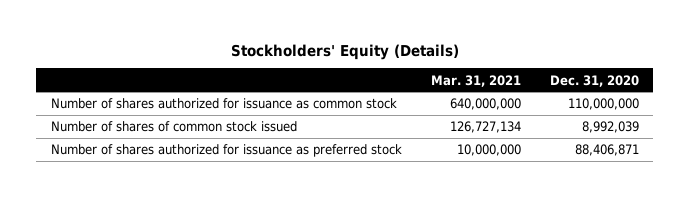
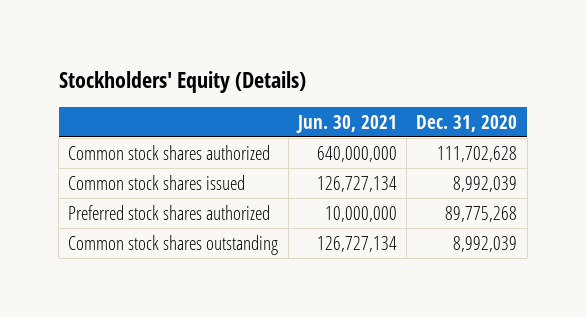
[430,74,521,87] Mar. 31, 2021 -> none
none -> [295,114,397,133] Jun. 30, 2021
[50,98,397,110] Number of shares authorized for issuance as common stock -> [68,144,271,160] Common stock shares authorized
[567,98,639,111] 110,000,000 -> [437,145,518,162] 111,702,628
[50,121,297,133] Number of shares of common stock issued -> [68,174,246,190] Common stock shares issued
[50,144,402,158] Number of shares authorized for issuance as preferred stock -> [68,204,271,220] Preferred stock shares authorized
[574,144,639,157] 88,406,871 -> [445,205,518,222] 89,775,268
none -> [68,234,279,255] Common stock shares outstanding

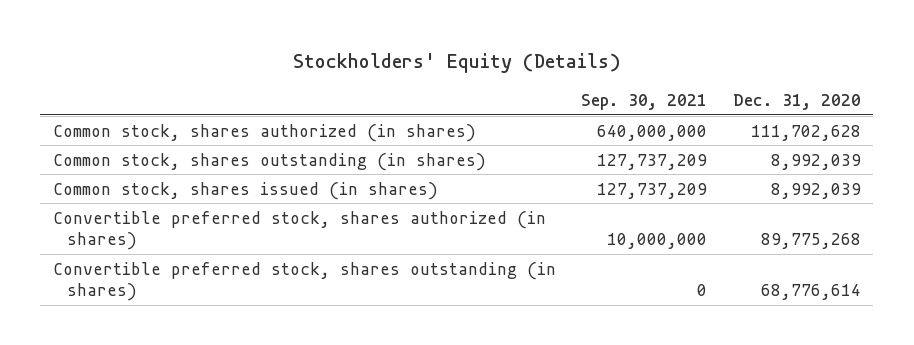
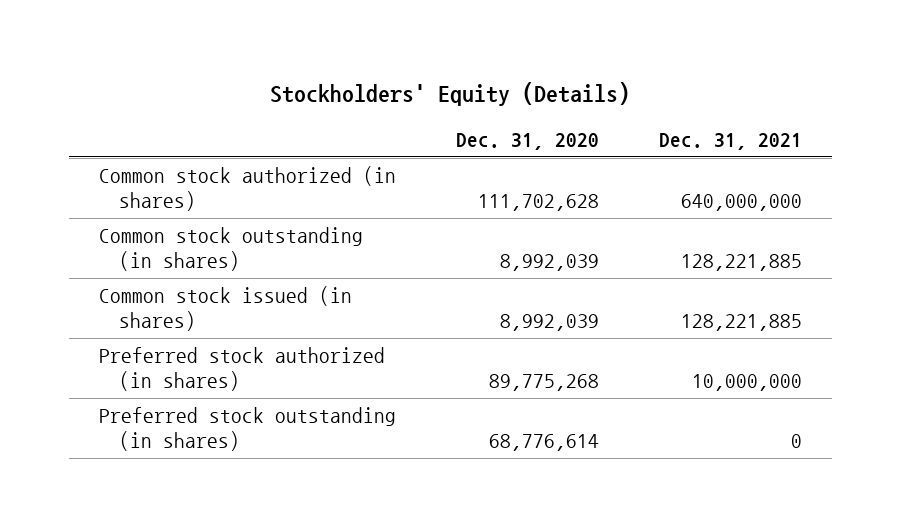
[581,94,708,111] Sep. 30, 2021 -> none
none -> [658,132,802,150] Dec. 31, 2021
[53,123,477,142] Common stock, shares authorized (in shares) -> [98,166,396,212] Common stock authorized (in shares)
[53,152,487,171] Common stock, shares outstanding (in shares) -> [98,227,363,272] Common stock outstanding (in shares)
[53,181,439,200] Common stock, shares issued (in shares) -> [98,286,352,332] Common stock issued (in shares)
[53,210,547,251] Convertible preferred stock, shares authorized (in shares) -> [98,347,385,392] Preferred stock authorized (in shares)
[53,261,557,302] Convertible preferred stock, shares outstanding (in shares) -> [98,407,396,452] Preferred stock outstanding (in shares)

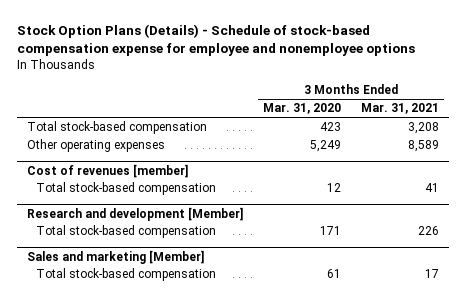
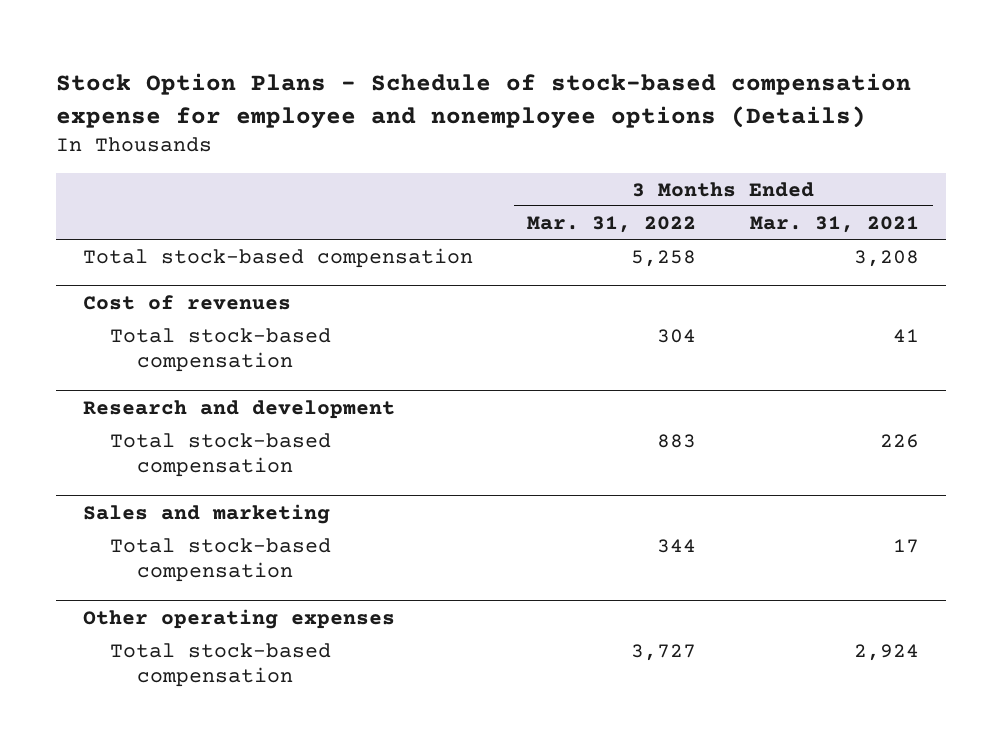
[16,24,415,57] Stock Option Plans (Details) - Schedule of stock-based compensation expense for employee and nonemployee options -> [56,72,912,128] Stock Option Plans - Schedule of stock-based compensation expense for employee and nonemployee options (Details)
[262,103,341,115] Mar. 31, 2020 -> none
none -> [527,215,697,233] Mar. 31, 2022
[26,139,165,153] Other operating expenses -> none
[26,163,188,178] Cost of revenues [member] -> [83,294,292,310] Cost of revenues
[26,206,243,221] Research and development [Member] -> [83,399,396,419] Research and development
[26,249,204,264] Sales and marketing [Member] -> [83,503,331,524] Sales and marketing
none -> [83,608,396,629] Other operating expenses
none -> [110,642,332,688] Total stock-based compensation

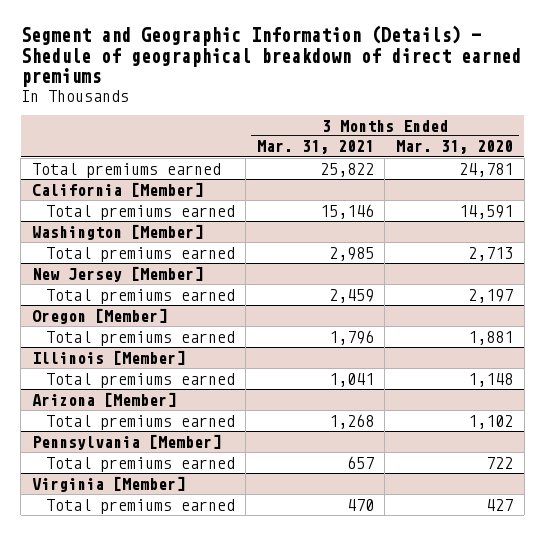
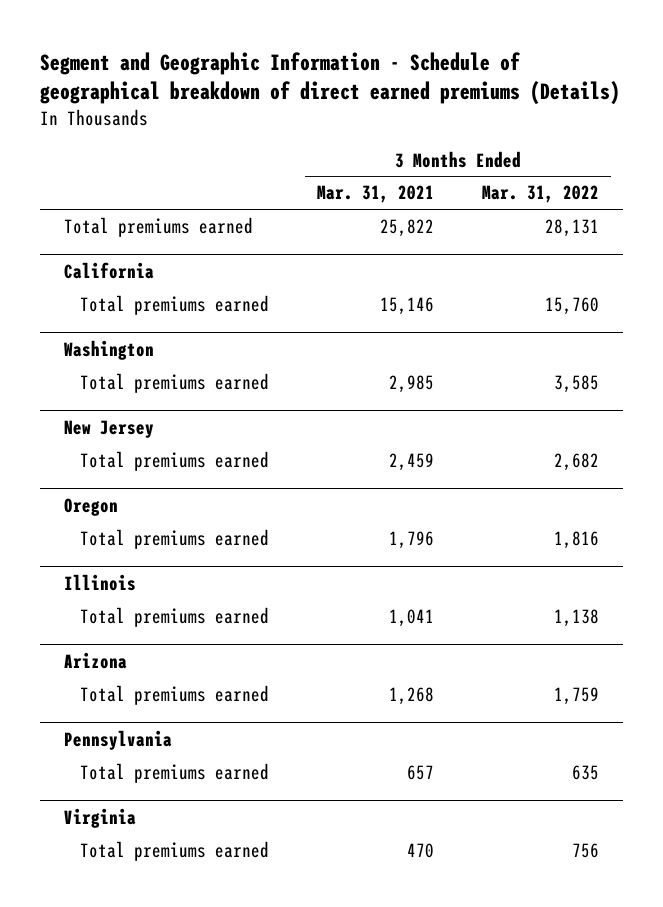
[20,24,521,88] Segment and Geographic Information (Details) - Shedule of geographical breakdown of direct earned premiums -> [40,51,621,106] Segment and Geographic Information - Schedule of geographical breakdown of direct earned premiums (Details)
[396,140,514,155] Mar. 31, 2020 -> none
none -> [481,185,599,204] Mar. 31, 2022
[32,181,204,197] California [Member] -> [64,261,155,279] California
[32,223,204,240] Washington [Member] -> [64,339,155,360] Washington
[32,265,204,282] New Jersey [Member] -> [64,419,155,438] New Jersey
[32,307,168,324] Oregon [Member] -> [64,497,119,516] Oregon
[32,349,186,365] Illinois [Member] -> [64,573,137,591] Illinois
[32,391,177,407] Arizona [Member] -> [64,651,128,669] Arizona
[32,433,222,450] Pennsylvania [Member] -> [64,729,173,750] Pennsylvania
[32,475,186,492] Virginia [Member] -> [64,807,137,828] Virginia

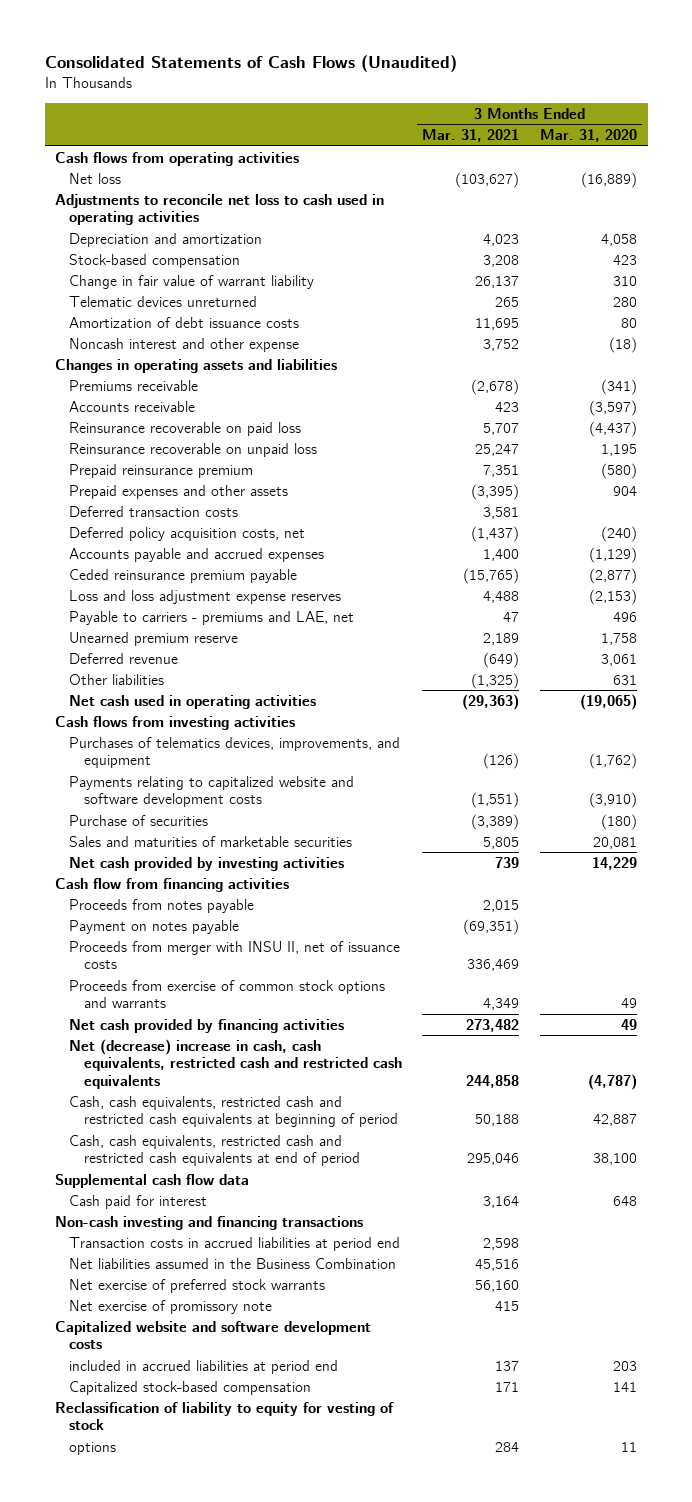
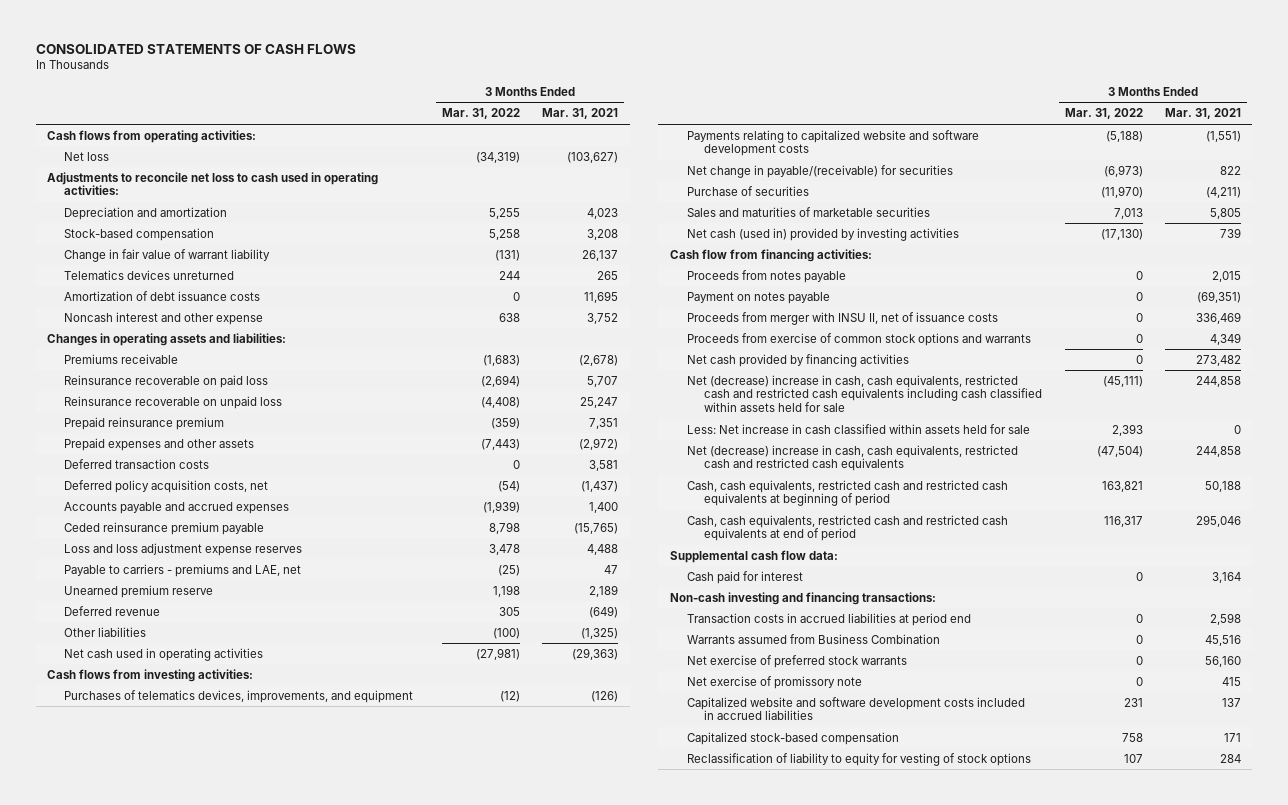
[44,54,457,72] Consolidated Statements of Cash Flows (Unaudited) -> [35,43,356,54] CONSOLIDATED STATEMENTS OF CASH FLOWS
[540,129,638,143] Mar. 31, 2020 -> none
none -> [442,108,521,120] Mar. 31, 2022
[55,151,300,166] Cash flows from operating activities -> [47,129,257,143] Cash flows from operating activities:
[55,193,385,226] Adjustments to reconcile net loss to cash used in operating activities -> [47,171,379,196] Adjustments to reconcile net loss to cash used in operating activities:
[69,295,258,307] Telematic devices unreturned -> [64,269,235,280] Telematics devices unreturned
[55,358,338,373] Changes in operating assets and liabilities -> [47,332,287,346] Changes in operating assets and liabilities:
[69,400,196,412] Accounts receivable -> none
[471,483,520,500] (3,395) -> [579,437,619,450] (2,972)
[55,715,296,730] Cash flows from investing activities -> [47,668,254,682] Cash flows from investing activities:
none -> [687,164,954,178] Net change in payable/(receivable) for securities
[471,813,520,830] (3,389) -> [1206,186,1242,198] (4,211)
[69,856,345,871] Net cash provided by investing activities -> [687,227,960,241] Net cash (used in) provided by investing activities
[55,877,290,892] Cash flow from financing activities -> [669,248,872,262] Cash flow from financing activities:
none -> [687,374,1043,413] Net (decrease) increase in cash, cash equivalents, restricted cash and restricted cash equivalents including cash classified within assets held for sale
none -> [687,423,1031,434] Less: Net increase in cash classified within assets held for sale
[55,1173,250,1188] Supplemental cash flow data -> [669,549,838,563] Supplemental cash flow data:
[55,1215,364,1230] Non-cash investing and financing transactions -> [669,591,936,605] Non-cash investing and financing transactions:
[69,1257,397,1269] Net liabilities assumed in the Business Combination -> [687,633,941,644] Warrants assumed from Business Combination
[55,1320,372,1350] Capitalized website and software development costs -> none
[69,1359,339,1374] included in accrued liabilities at period end -> [687,696,1026,721] Capitalized website and software development costs included in accrued liabilities
[55,1401,395,1431] Reclassification of liability to equity for vesting of stock -> none
[69,1441,117,1455] options -> [687,752,1032,766] Reclassification of liability to equity for vesting of stock options

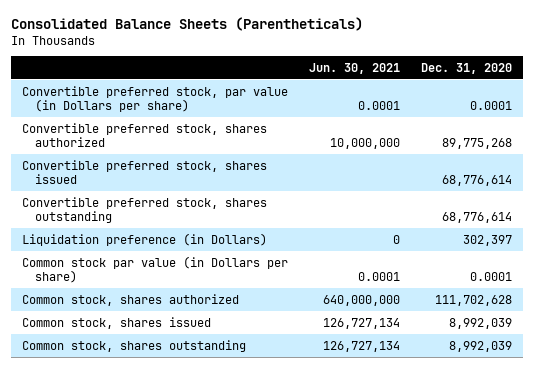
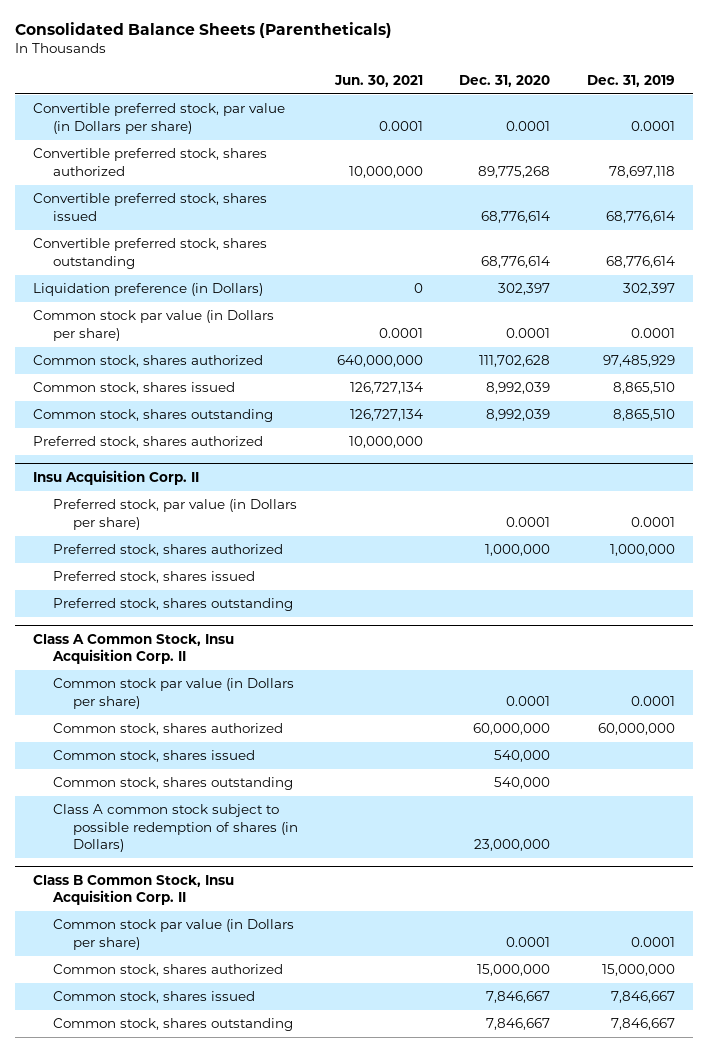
none -> [586,74,675,87] Dec. 31, 2019
none -> [32,436,263,449] Preferred stock, shares authorized
none -> [32,469,199,485] Insu Acquisition Corp. II
none -> [52,499,297,530] Preferred stock, par value (in Dollars per share)
none -> [52,544,283,557] Preferred stock, shares authorized
none -> [52,571,255,584] Preferred stock, shares issued
none -> [52,598,293,612] Preferred stock, shares outstanding
none -> [32,633,234,665] Class A Common Stock, Insu Acquisition Corp. II
none -> [52,678,294,709] Common stock par value (in Dollars per share)
none -> [52,723,283,736] Common stock, shares authorized
none -> [52,750,255,763] Common stock, shares issued
none -> [52,777,293,791] Common stock, shares outstanding
none -> [52,804,299,852] Class A common stock subject to possible redemption of shares (in Dollars)
none -> [32,874,234,906] Class B Common Stock, Insu Acquisition Corp. II
none -> [52,919,294,950] Common stock par value (in Dollars per share)
none -> [52,964,283,977] Common stock, shares authorized
none -> [52,991,255,1004] Common stock, shares issued
none -> [52,1018,293,1032] Common stock, shares outstanding

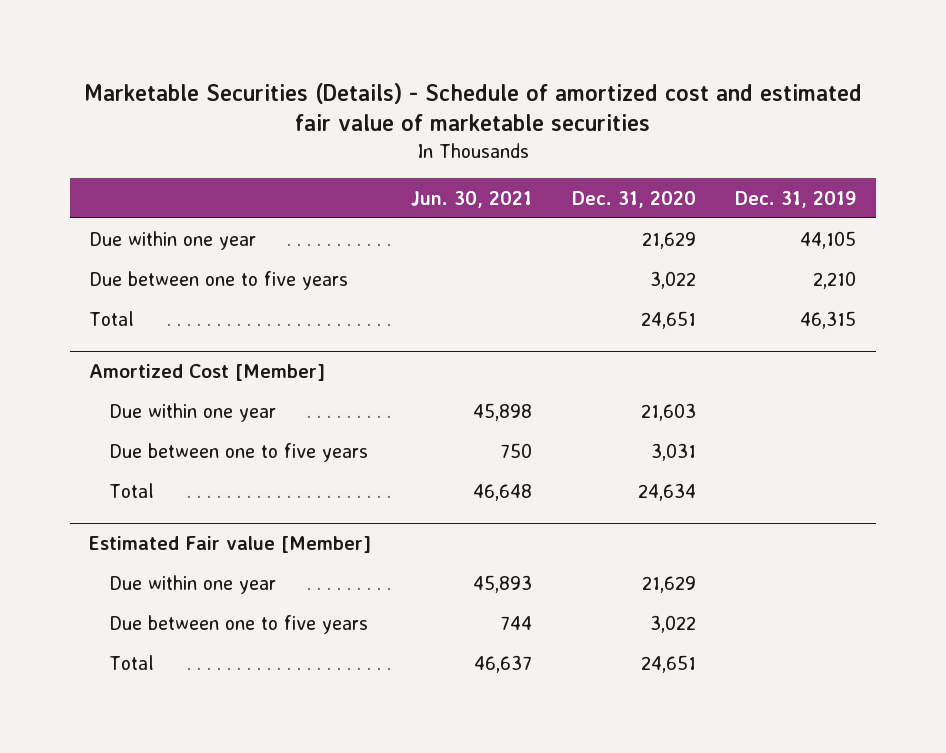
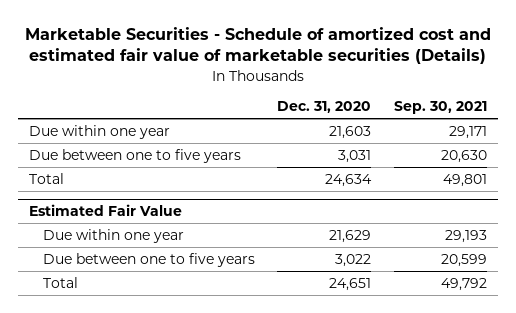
[83,82,862,132] Marketable Securities (Details) - Schedule of amortized cost and estimated fair value of marketable securities -> [24,26,491,65] Marketable Securities - Schedule of amortized cost and estimated fair value of marketable securities (Details)
[410,190,532,208] Jun. 30, 2021 -> none
[735,190,857,208] Dec. 31, 2019 -> none
none -> [393,101,487,115] Sep. 30, 2021
[89,230,257,250] Due within one year -> none
[89,270,349,290] Due between one to five years -> none
[89,310,135,326] Total -> none
[89,363,326,381] Amortized Cost [Member] -> none
[89,535,372,553] Estimated Fair value [Member] -> [28,204,182,217] Estimated Fair Value

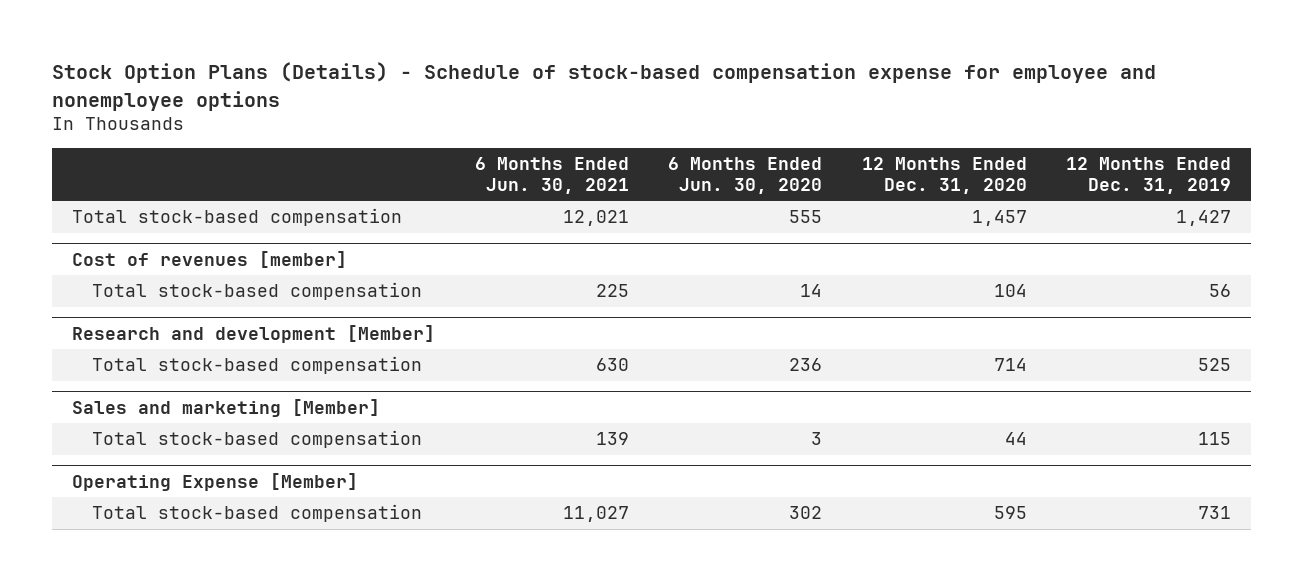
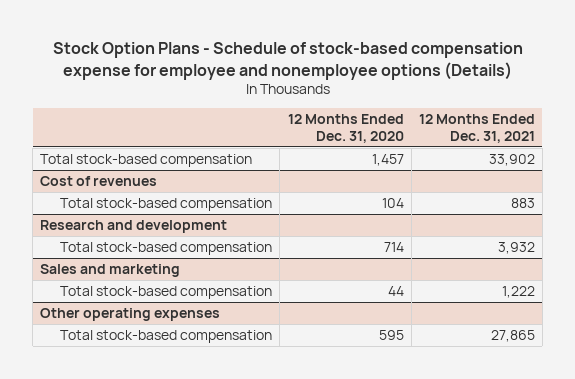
[52,62,1157,111] Stock Option Plans (Details) - Schedule of stock-based compensation expense for employee and nonemployee options -> [52,42,523,80] Stock Option Plans - Schedule of stock-based compensation expense for employee and nonemployee options (Details)
[474,157,629,194] 6 Months Ended Jun. 30, 2021 -> none
[668,157,823,194] 6 Months Ended Jun. 30, 2020 -> none
[1066,157,1232,194] 12 Months Ended Dec. 31, 2019 -> none
none -> [418,114,535,143] 12 Months Ended Dec. 31, 2021
[72,250,348,268] Cost of revenues [member] -> [40,176,158,187] Cost of revenues
[72,324,436,343] Research and development [Member] -> [40,220,228,234] Research and development
[72,398,381,417] Sales and marketing [Member] -> [40,264,181,278] Sales and marketing
[72,472,359,491] Operating Expense [Member] -> none
none -> [40,308,221,322] Other operating expenses

